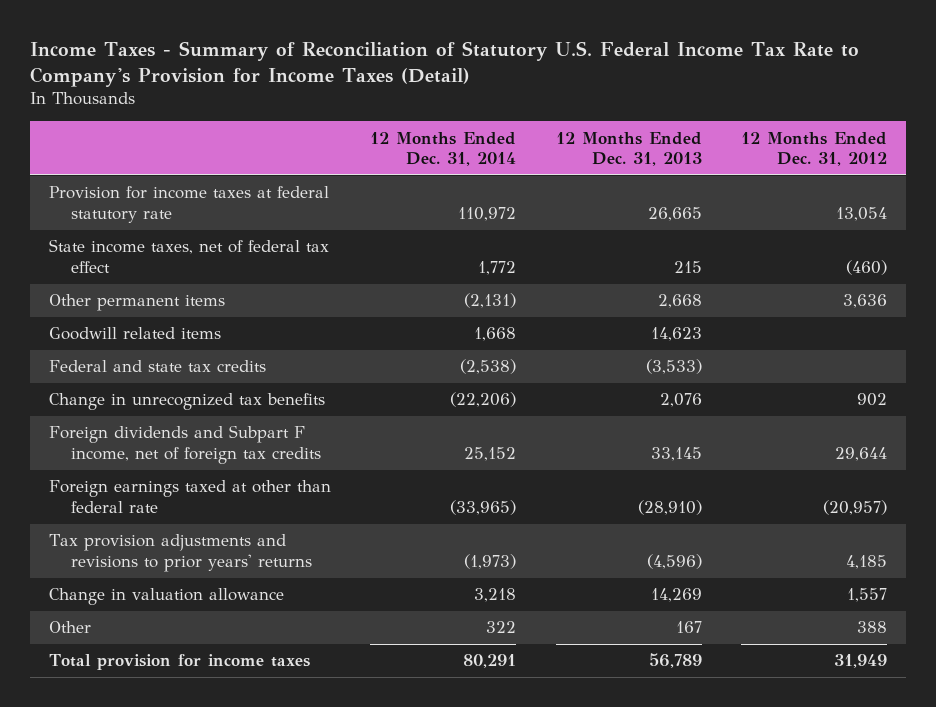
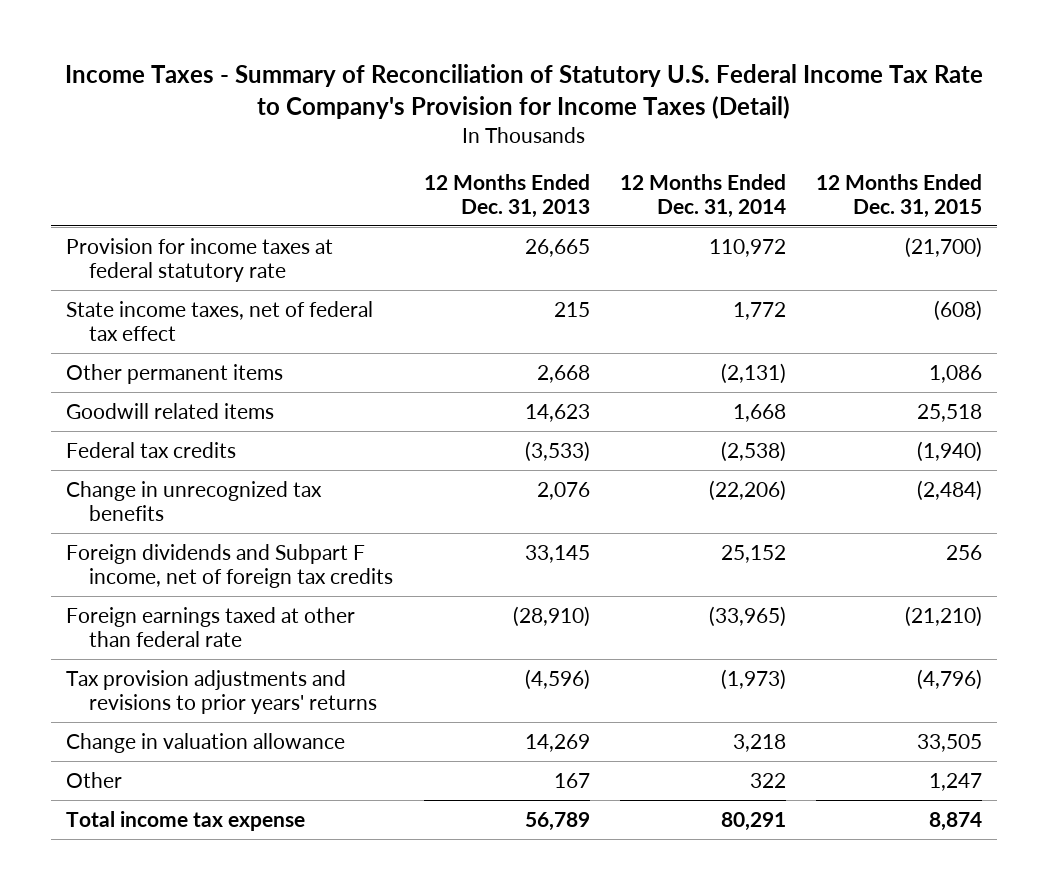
[740,131,887,167] 12 Months Ended Dec. 31, 2012 -> none
none -> [816,174,983,219] 12 Months Ended Dec. 31, 2015
[49,360,267,373] Federal and state tax credits -> [65,441,236,458] Federal tax credits
[49,654,311,671] Total provision for income taxes -> [65,810,305,831] Total income tax expense

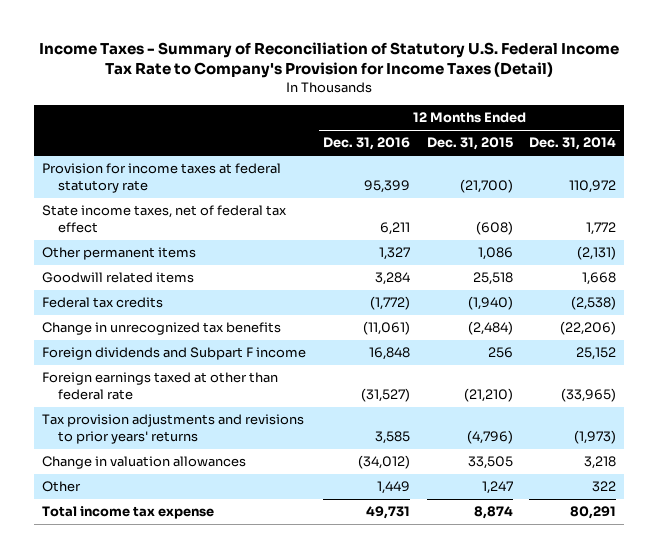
[423,174,590,219] 12 Months Ended Dec. 31, 2013 -> none
none -> [323,137,411,151] Dec. 31, 2016
[65,543,394,588] Foreign dividends and Subpart F income, net of foreign tax credits -> [42,347,307,361] Foreign dividends and Subpart F income
[65,732,345,753] Change in valuation allowance -> [42,456,247,470] Change in valuation allowances

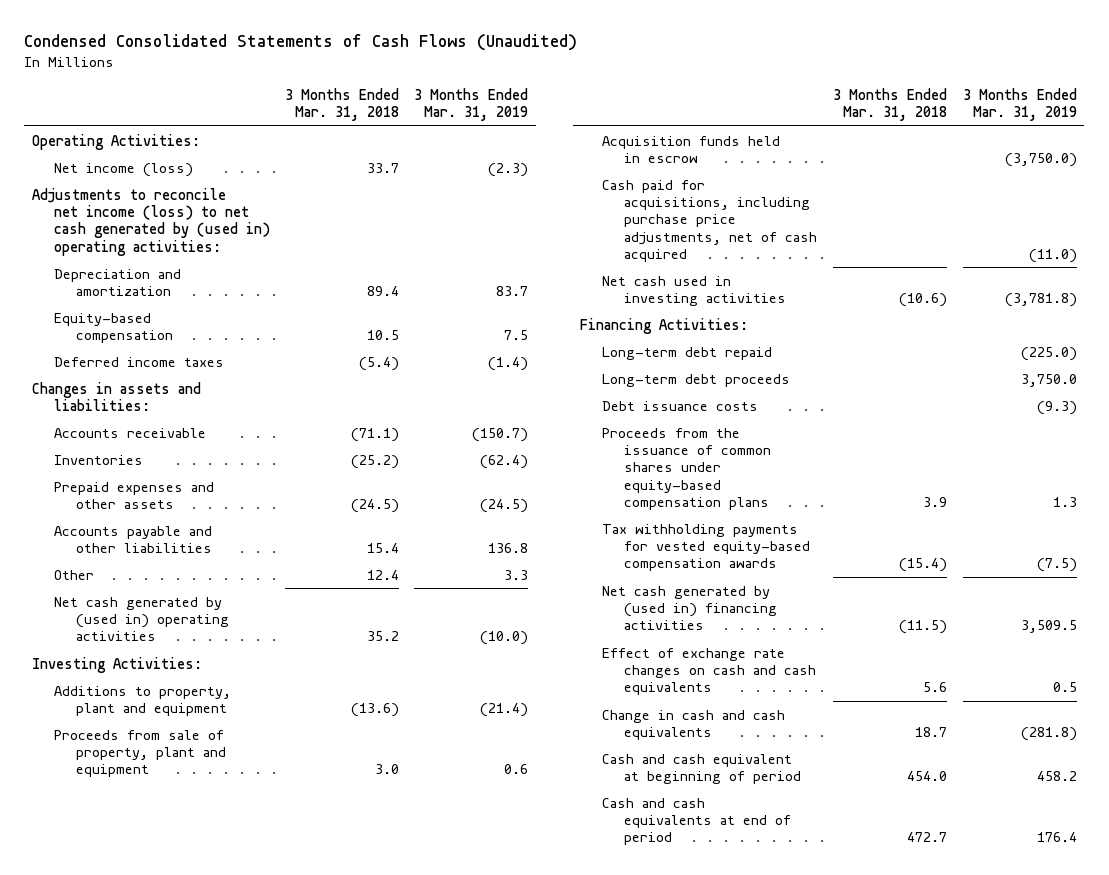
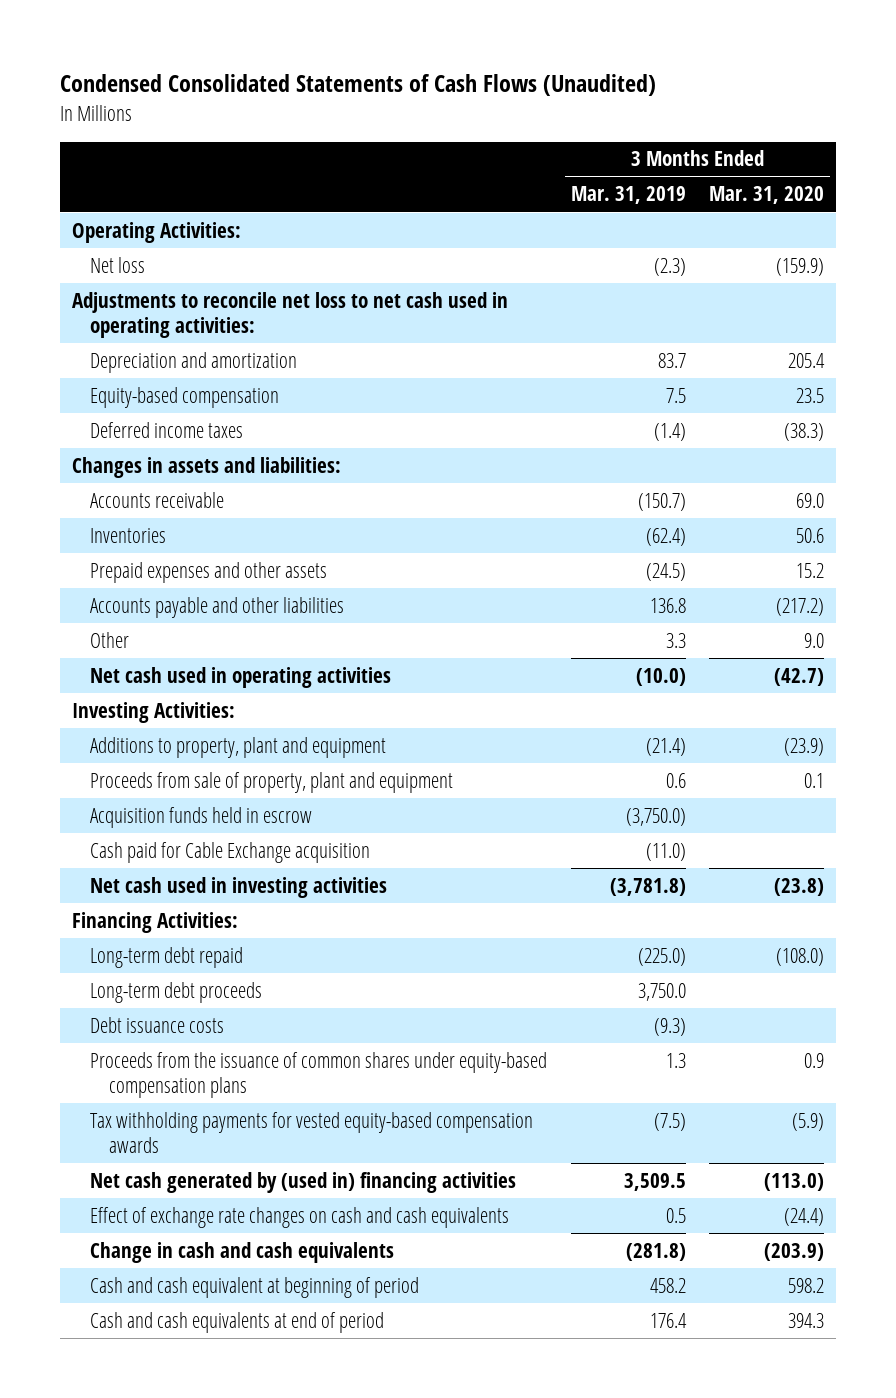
[285,87,400,122] 3 Months Ended Mar. 31, 2018 -> none
none -> [709,186,825,205] Mar. 31, 2020
[54,162,194,177] Net income (loss) -> [90,256,146,273] Net loss
[32,187,271,256] Adjustments to reconcile net income (loss) to net cash generated by (used in) operating activities: -> [71,291,508,338] Adjustments to reconcile net loss to net cash used in operating activities:
[54,596,230,642] Net cash generated by (used in) operating activities -> [90,666,392,688] Net cash used in operating activities
[602,179,818,262] Cash paid for acquisitions, including purchase price adjustments, net of cash acquired -> none
none -> [90,841,371,863] Cash paid for Cable Exchange acquisition

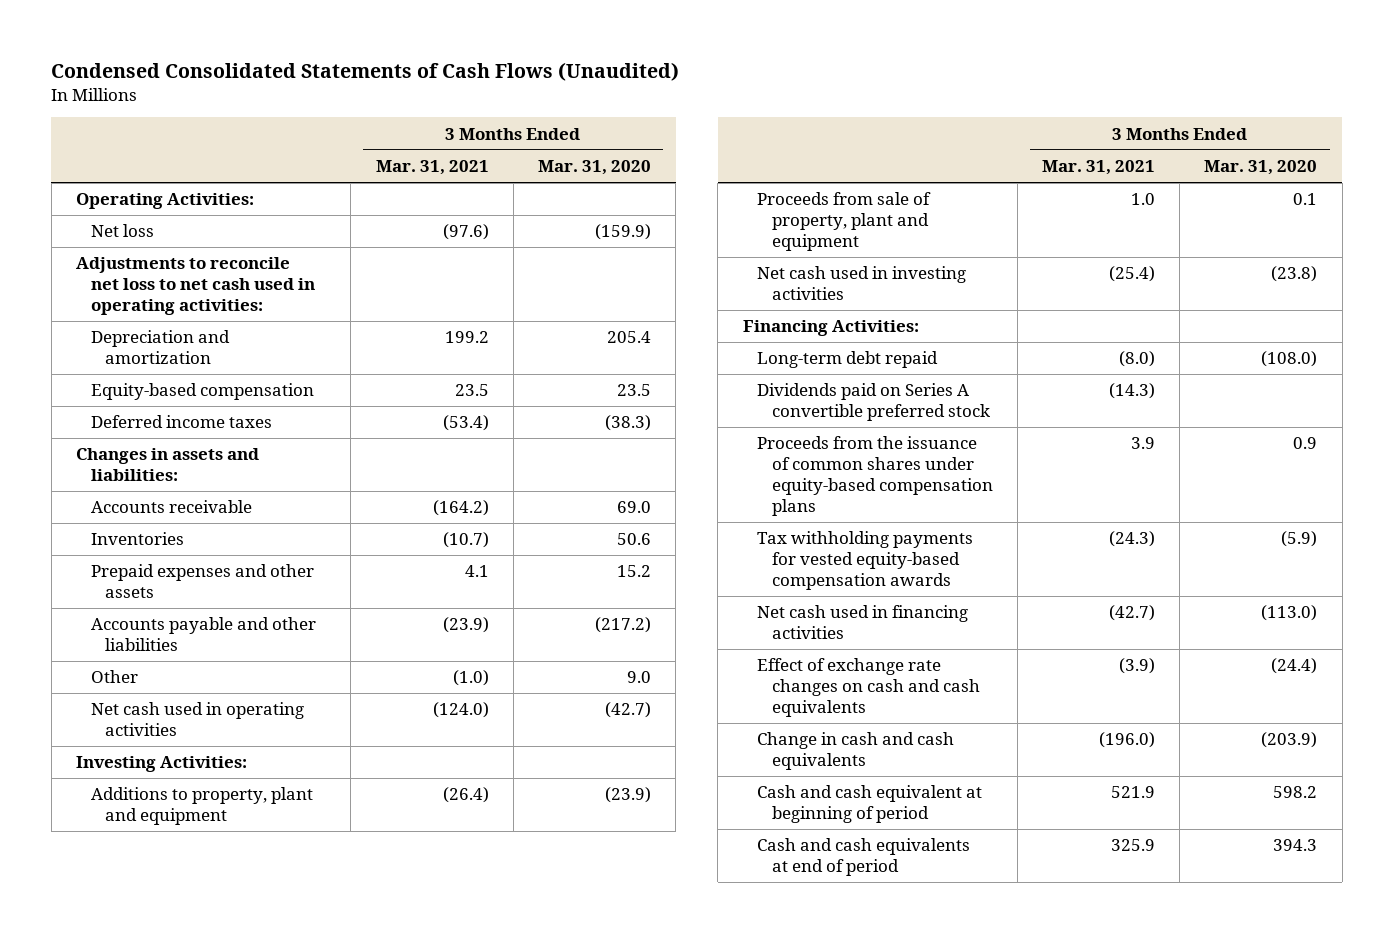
[570,186,686,205] Mar. 31, 2019 -> none
none -> [375,160,489,176] Mar. 31, 2021
[90,806,313,828] Acquisition funds held in escrow -> none
[90,841,371,863] Cash paid for Cable Exchange acquisition -> none
[90,981,263,1003] Long-term debt proceeds -> none
[90,1016,225,1033] Debt issuance costs -> none
none -> [757,383,990,422] Dividends paid on Series A convertible preferred stock
[90,1171,517,1193] Net cash generated by (used in) financing activities -> [757,605,969,640] Net cash used in financing activities

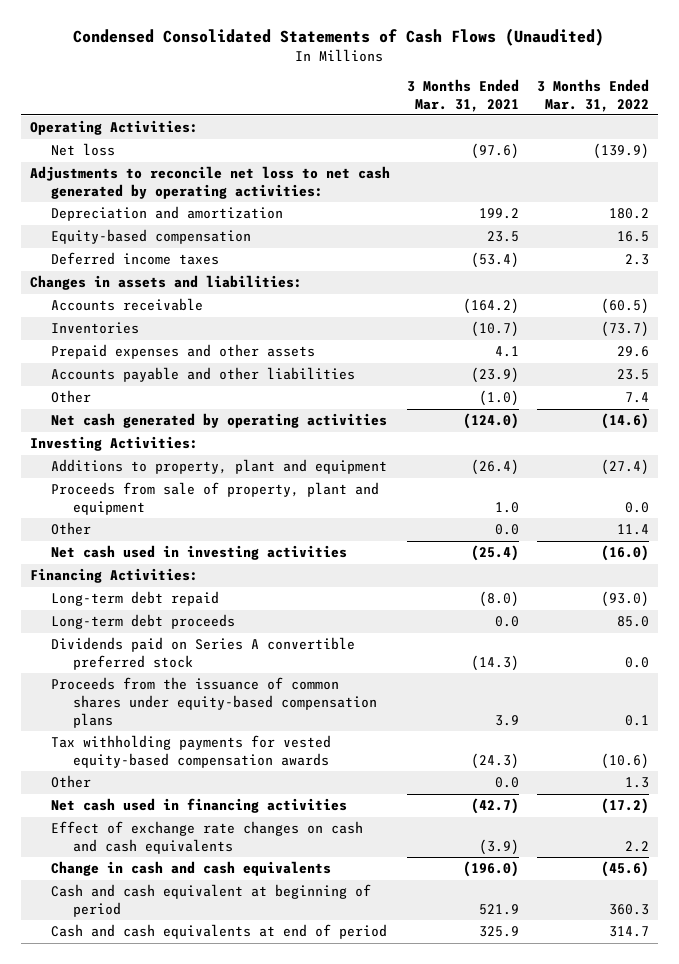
[537,160,651,176] Mar. 31, 2020 -> none
none -> [537,78,650,112] 3 Months Ended Mar. 31, 2022
[76,257,315,316] Adjustments to reconcile net loss to net cash used in operating activities: -> [29,166,390,199] Adjustments to reconcile net loss to net cash generated by operating activities:
[90,702,304,737] Net cash used in operating activities -> [51,413,388,429] Net cash generated by operating activities
none -> [51,522,92,536] Other
none -> [51,614,236,630] Long-term debt proceeds
none -> [51,775,92,789] Other

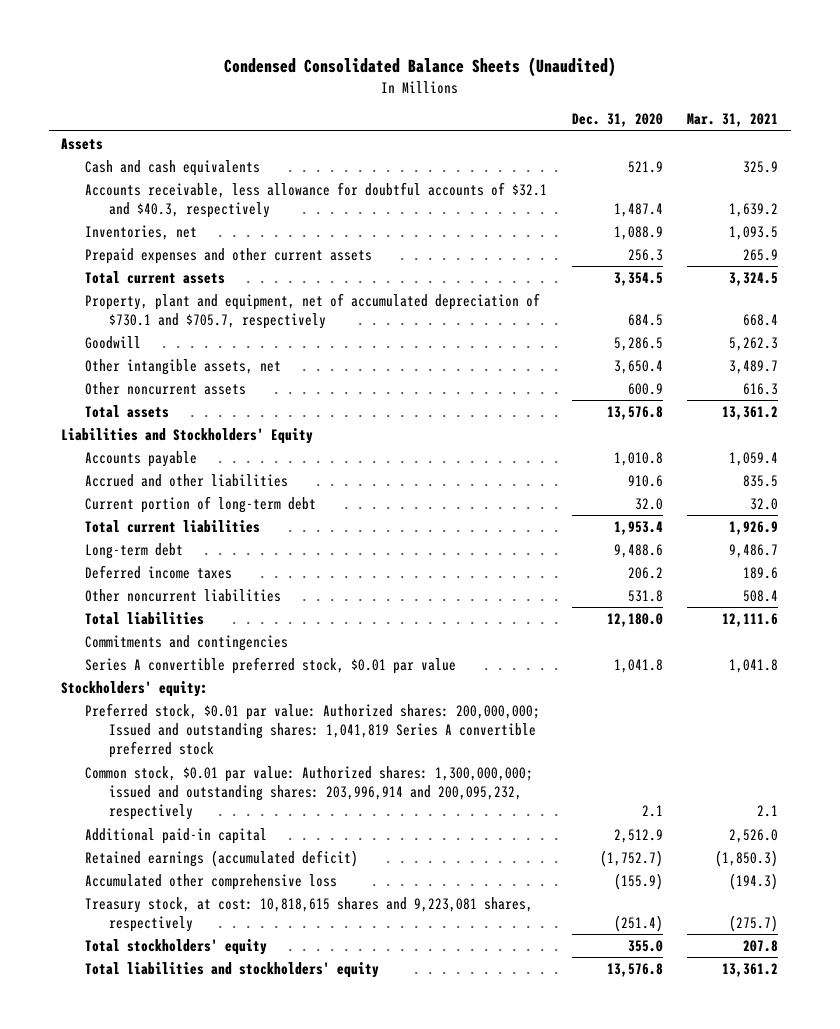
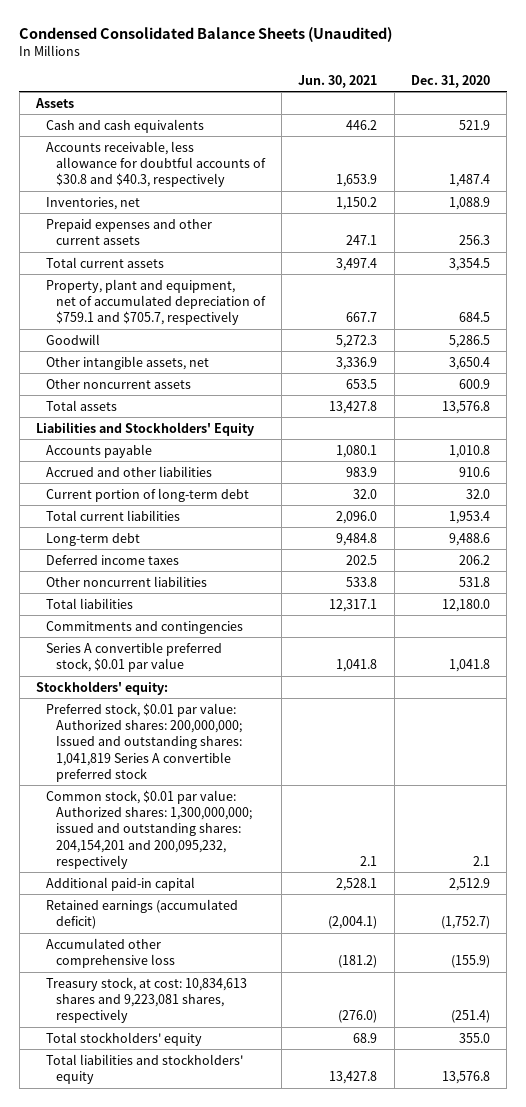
[687,113,779,128] Mar. 31, 2021 -> none
none -> [298,74,378,88] Jun. 30, 2021
[85,181,548,219] Accounts receivable, less allowance for doubtful accounts of $32.1 and $40.3, respectively -> [45,140,266,188] Accounts receivable, less allowance for doubtful accounts of $30.8 and $40.3, respectively
[85,292,541,330] Property, plant and equipment, net of accumulated depreciation of $730.1 and $705.7, respectively -> [45,278,266,326] Property, plant and equipment, net of accumulated depreciation of $759.1 and $705.7, respectively
[85,765,534,821] Common stock, $0.01 par value: Authorized shares: 1,300,000,000; issued and outstanding shares: 203,996,914 and 200,095,232, respectively -> [45,789,252,869] Common stock, $0.01 par value: Authorized shares: 1,300,000,000; issued and outstanding shares: 204,154,201 and 200,095,232, respectively
[85,896,534,933] Treasury stock, at cost: 10,818,615 shares and 9,223,081 shares, respectively -> [45,976,247,1024] Treasury stock, at cost: 10,834,613 shares and 9,223,081 shares, respectively

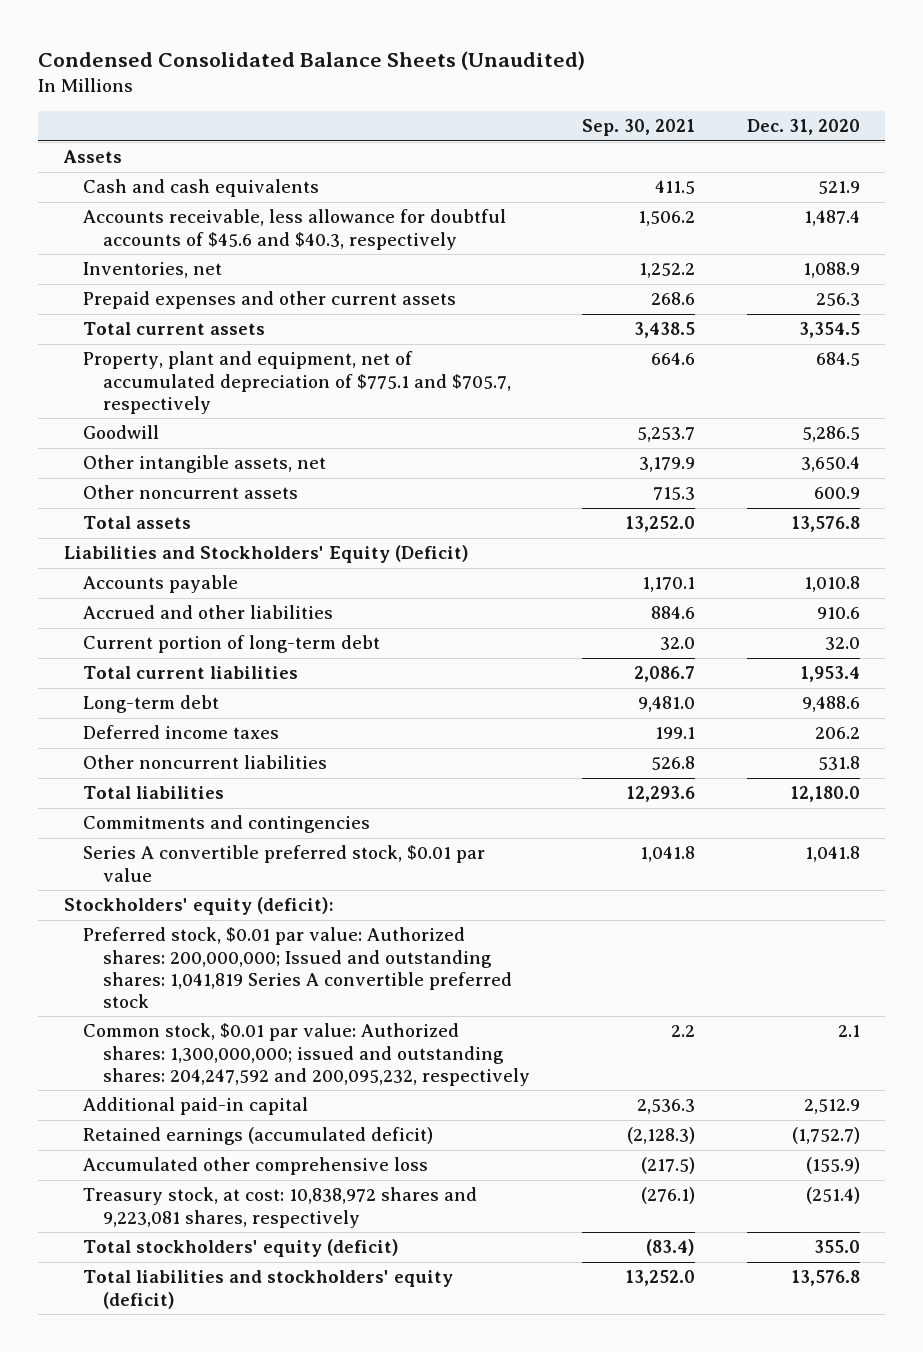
[298,74,378,88] Jun. 30, 2021 -> none
none -> [581,119,695,137] Sep. 30, 2021
[45,140,266,188] Accounts receivable, less allowance for doubtful accounts of $30.8 and $40.3, respectively -> [83,209,507,250] Accounts receivable, less allowance for doubtful accounts of $45.6 and $40.3, respectively
[45,278,266,326] Property, plant and equipment, net of accumulated depreciation of $759.1 and $705.7, respectively -> [83,351,511,414] Property, plant and equipment, net of accumulated depreciation of $775.1 and $705.7, respectively
[35,421,254,436] Liabilities and Stockholders' Equity -> [63,545,469,564] Liabilities and Stockholders' Equity (Deficit)
[35,680,168,695] Stockholders' equity: -> [63,897,334,916] Stockholders' equity (deficit):
[45,789,252,869] Common stock, $0.01 par value: Authorized shares: 1,300,000,000; issued and outstanding shares: 204,154,201 and 200,095,232, respectively -> [83,1023,530,1086] Common stock, $0.01 par value: Authorized shares: 1,300,000,000; issued and outstanding shares: 204,247,592 and 200,095,232, respectively
[45,976,247,1024] Treasury stock, at cost: 10,834,613 shares and 9,223,081 shares, respectively -> [83,1187,478,1228] Treasury stock, at cost: 10,838,972 shares and 9,223,081 shares, respectively
[45,1031,202,1046] Total stockholders' equity -> [83,1239,400,1258] Total stockholders' equity (deficit)
[45,1053,243,1085] Total liabilities and stockholders' equity -> [83,1270,454,1309] Total liabilities and stockholders' equity (deficit)

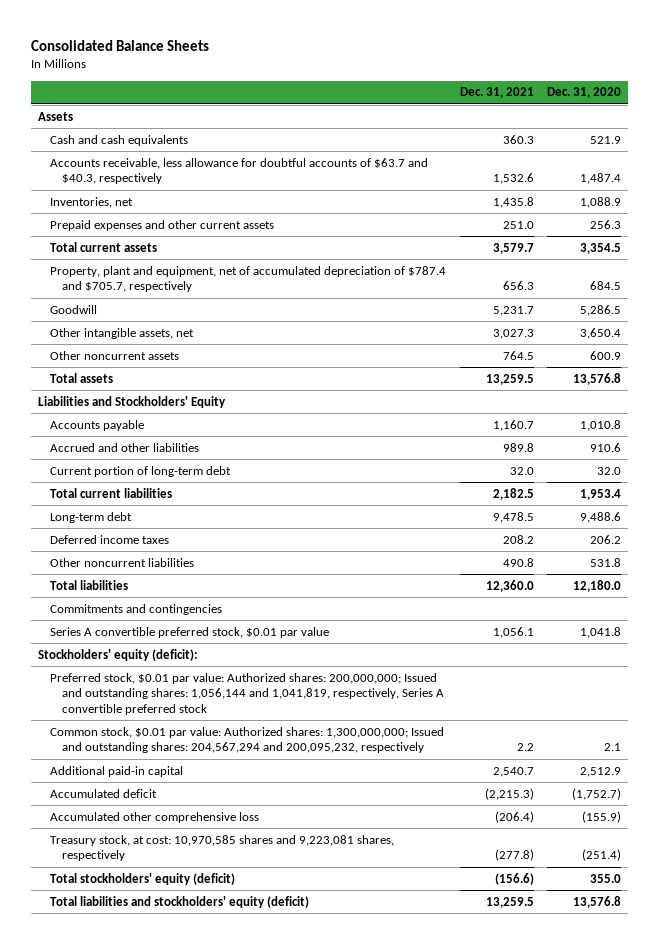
[37,50,585,70] Condensed Consolidated Balance Sheets (Unaudited) -> [31,40,210,52] Consolidated Balance Sheets
[581,119,695,137] Sep. 30, 2021 -> none
none -> [459,87,534,99] Dec. 31, 2021
[83,209,507,250] Accounts receivable, less allowance for doubtful accounts of $45.6 and $40.3, respectively -> [50,157,429,185] Accounts receivable, less allowance for doubtful accounts of $63.7 and $40.3, respectively
[83,351,511,414] Property, plant and equipment, net of accumulated depreciation of $775.1 and $705.7, respectively -> [50,265,447,293] Property, plant and equipment, net of accumulated depreciation of $787.4 and $705.7, respectively
[63,545,469,564] Liabilities and Stockholders' Equity (Deficit) -> [38,395,227,408] Liabilities and Stockholders' Equity
[83,927,512,1008] Preferred stock, $0.01 par value: Authorized shares: 200,000,000; Issued and outstanding shares: 1,041,819 Series A convertible preferred stock -> [50,672,445,716] Preferred stock, $0.01 par value: Authorized shares: 200,000,000; Issued and outstanding shares: 1,056,144 and 1,041,819, respectively, Series A convertible preferred stock
[83,1023,530,1086] Common stock, $0.01 par value: Authorized shares: 1,300,000,000; issued and outstanding shares: 204,247,592 and 200,095,232, respectively -> [50,726,445,754] Common stock, $0.01 par value: Authorized shares: 1,300,000,000; Issued and outstanding shares: 204,567,294 and 200,095,232, respectively
[83,1127,434,1146] Retained earnings (accumulated deficit) -> [50,788,158,798] Accumulated deficit
[83,1187,478,1228] Treasury stock, at cost: 10,838,972 shares and 9,223,081 shares, respectively -> [50,834,395,862] Treasury stock, at cost: 10,970,585 shares and 9,223,081 shares, respectively

